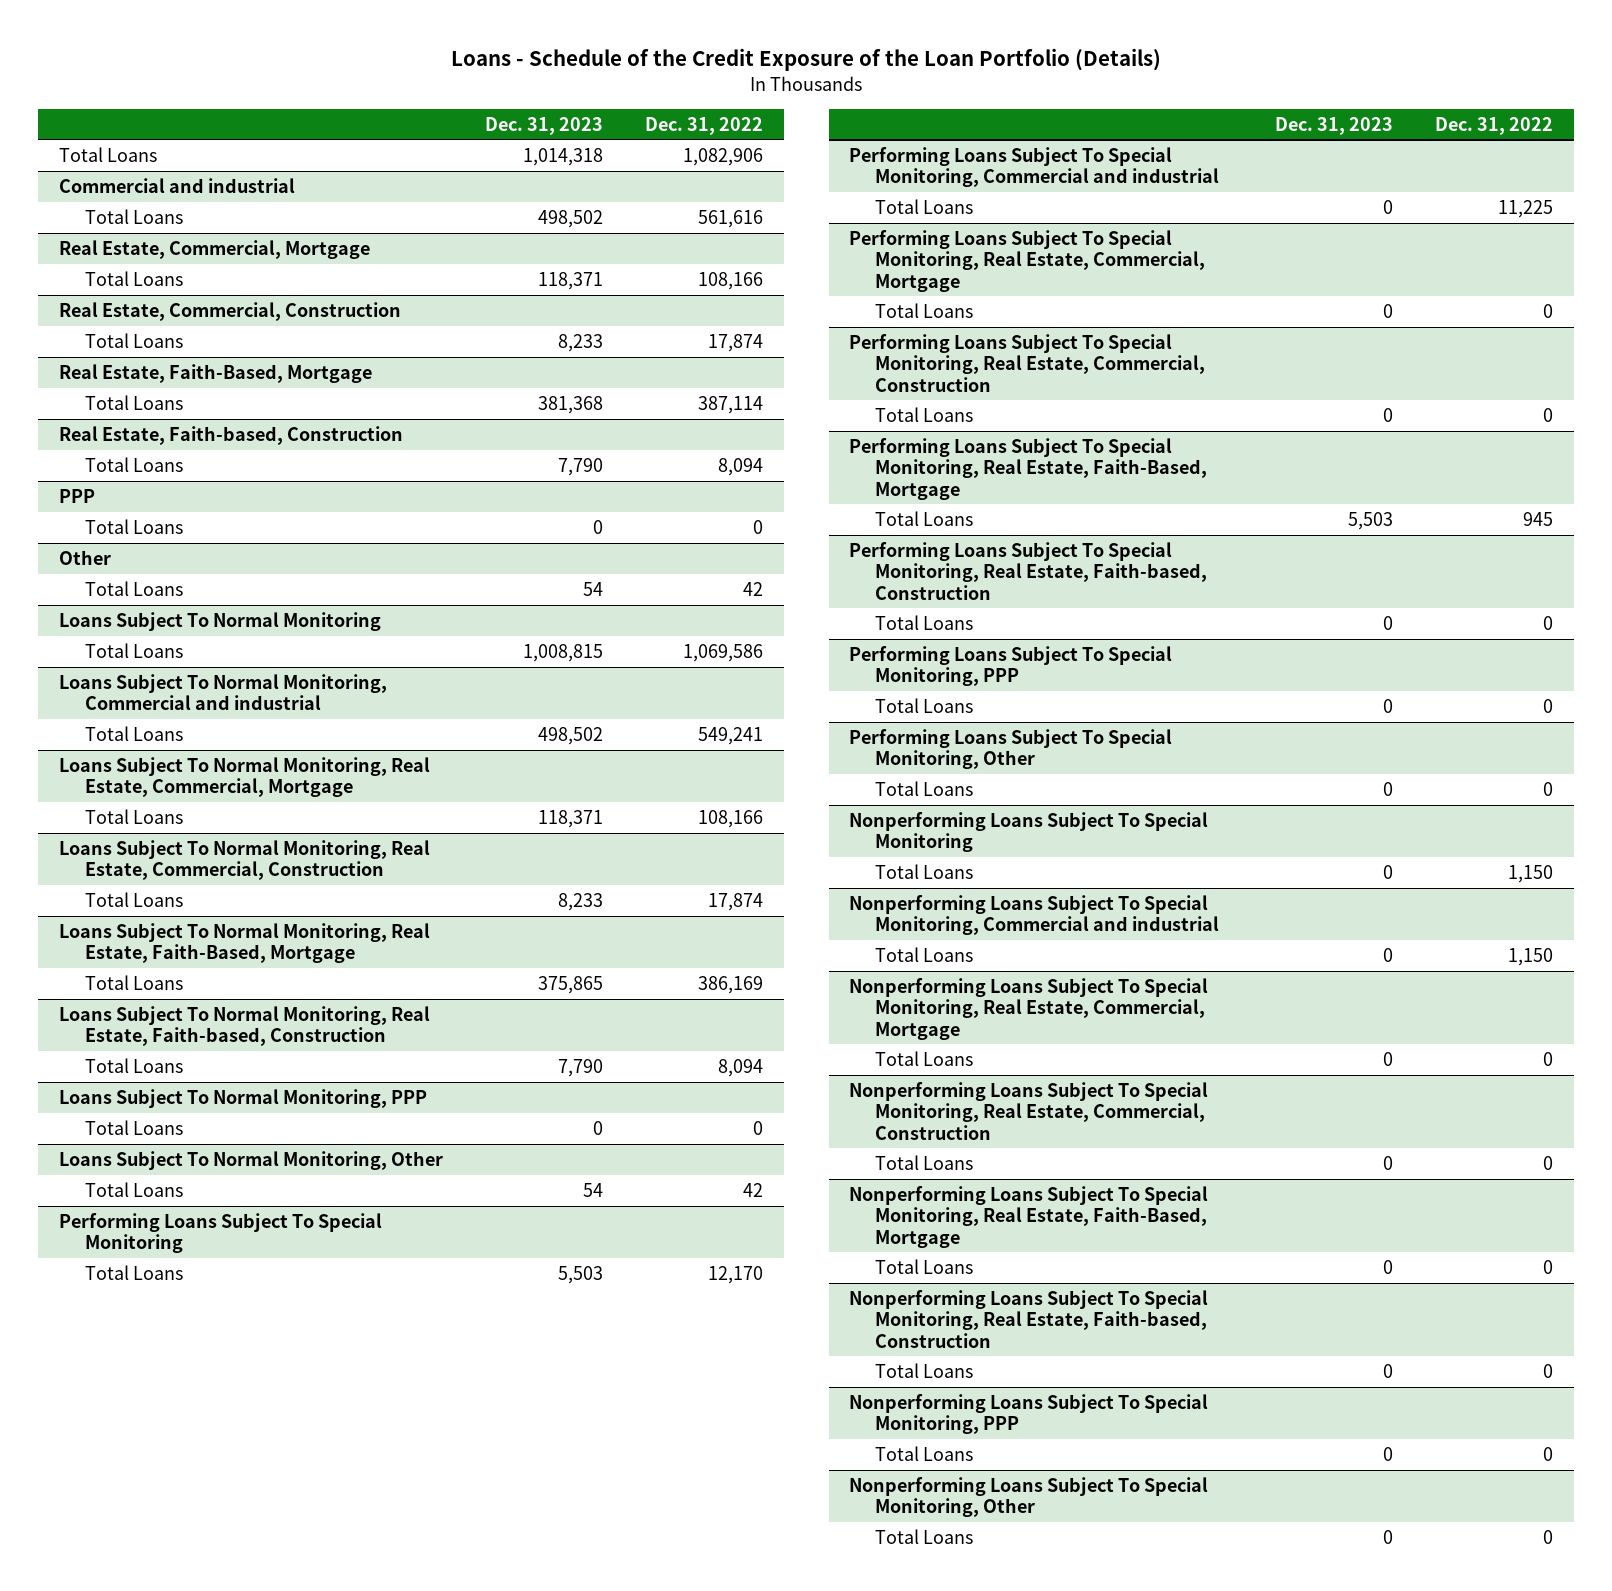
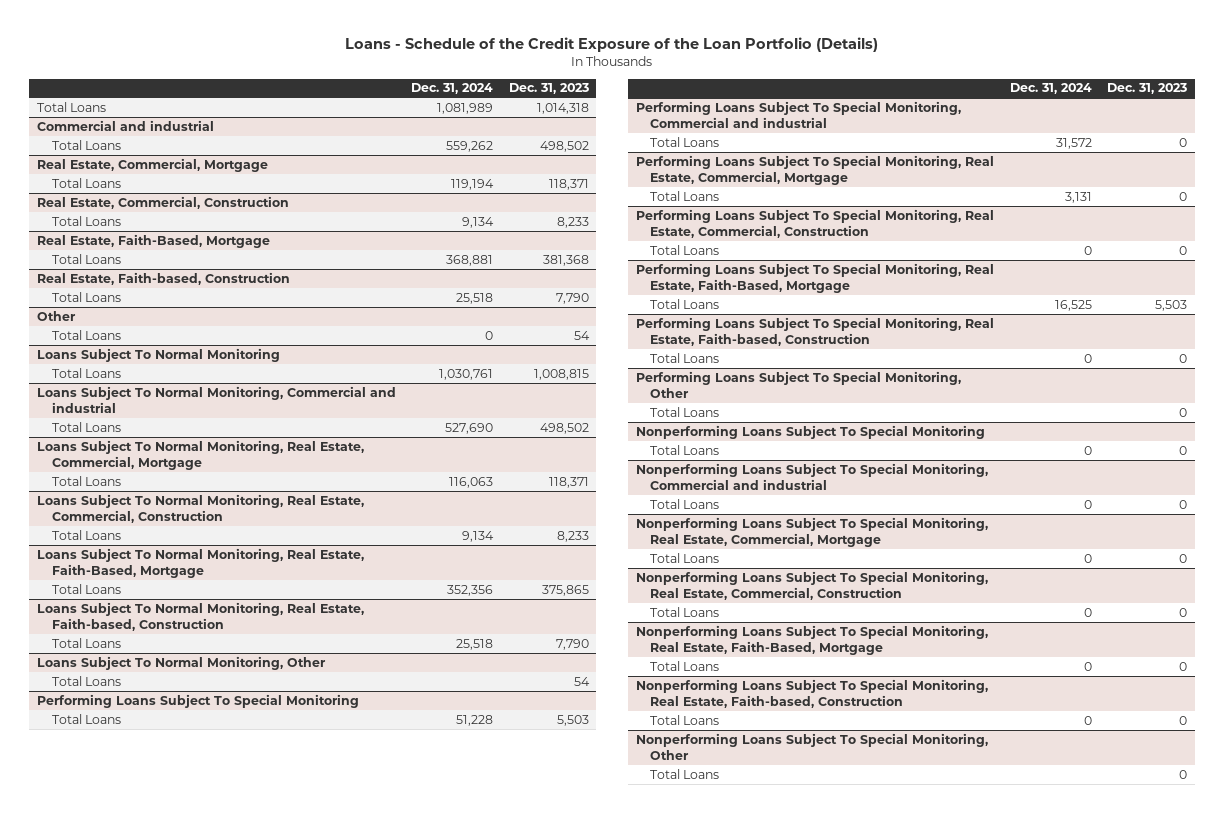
[644,116,763,135] Dec. 31, 2022 -> none
none -> [411,83,494,95] Dec. 31, 2024
[59,488,96,503] PPP -> none
[85,518,184,534] Total Loans -> none
[59,1088,428,1108] Loans Subject To Normal Monitoring, PPP -> none
[85,1119,184,1135] Total Loans -> none
[849,645,1173,687] Performing Loans Subject To Special Monitoring, PPP -> none
[875,697,974,713] Total Loans -> none
[849,1393,1209,1435] Nonperforming Loans Subject To Special Monitoring, PPP -> none
[875,1445,974,1461] Total Loans -> none

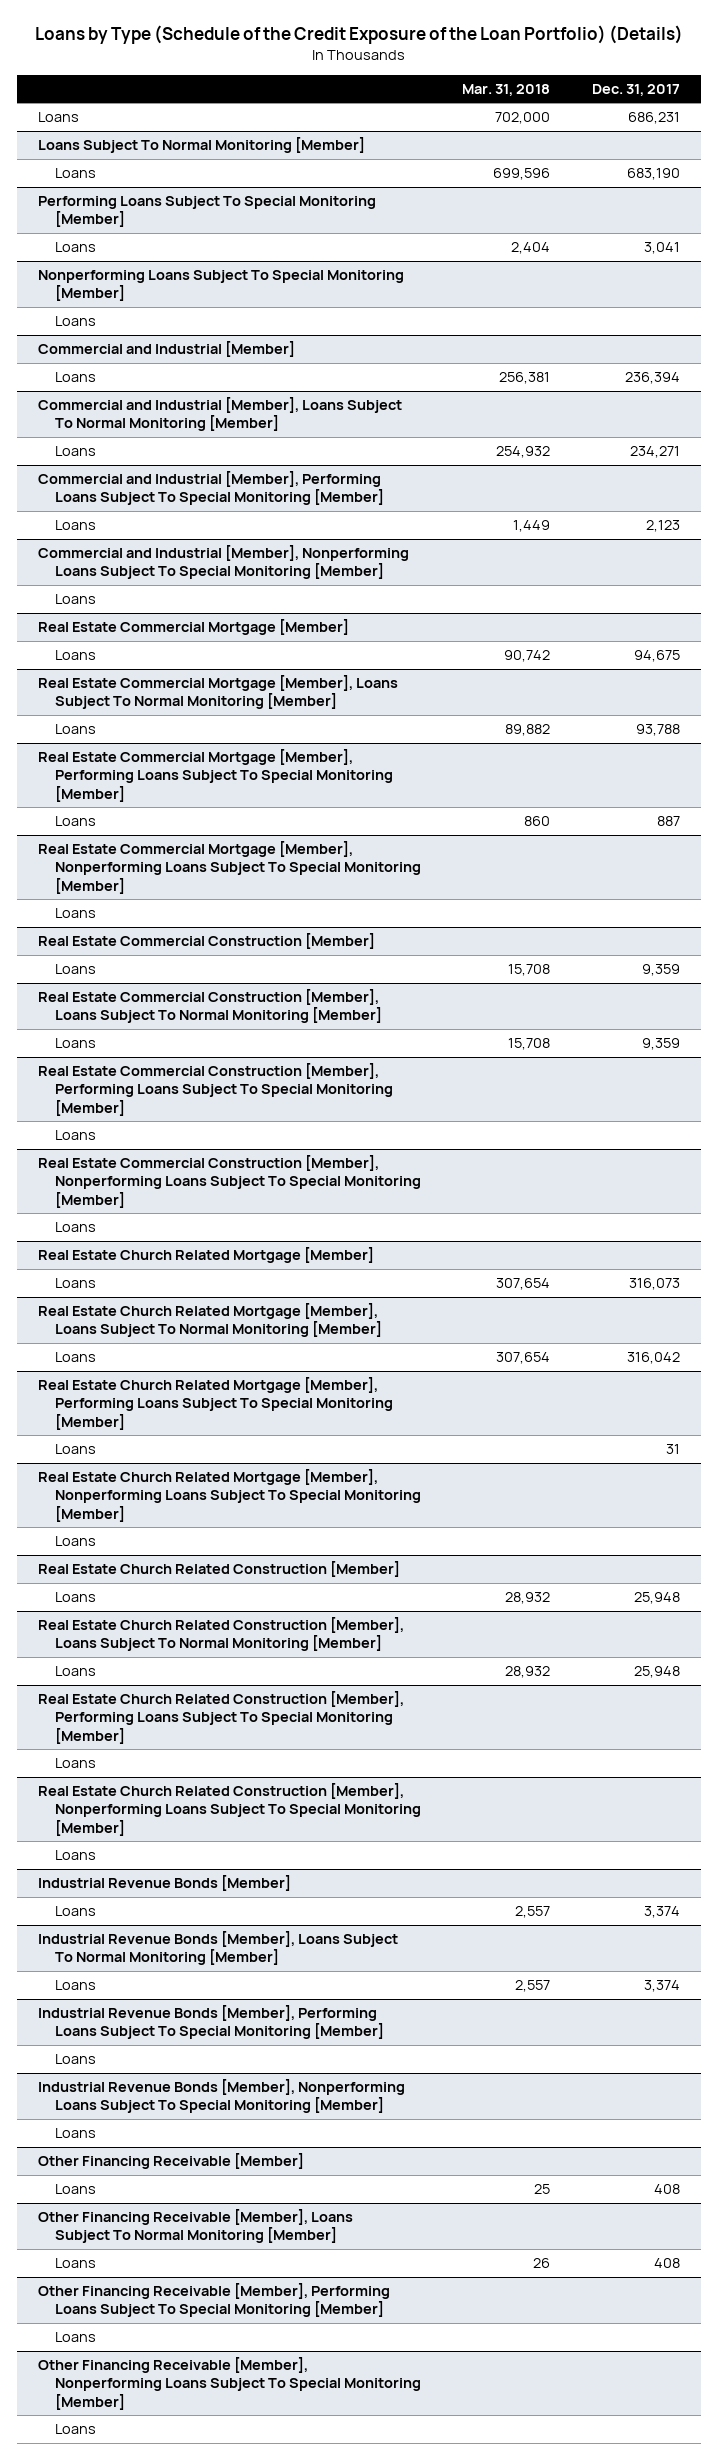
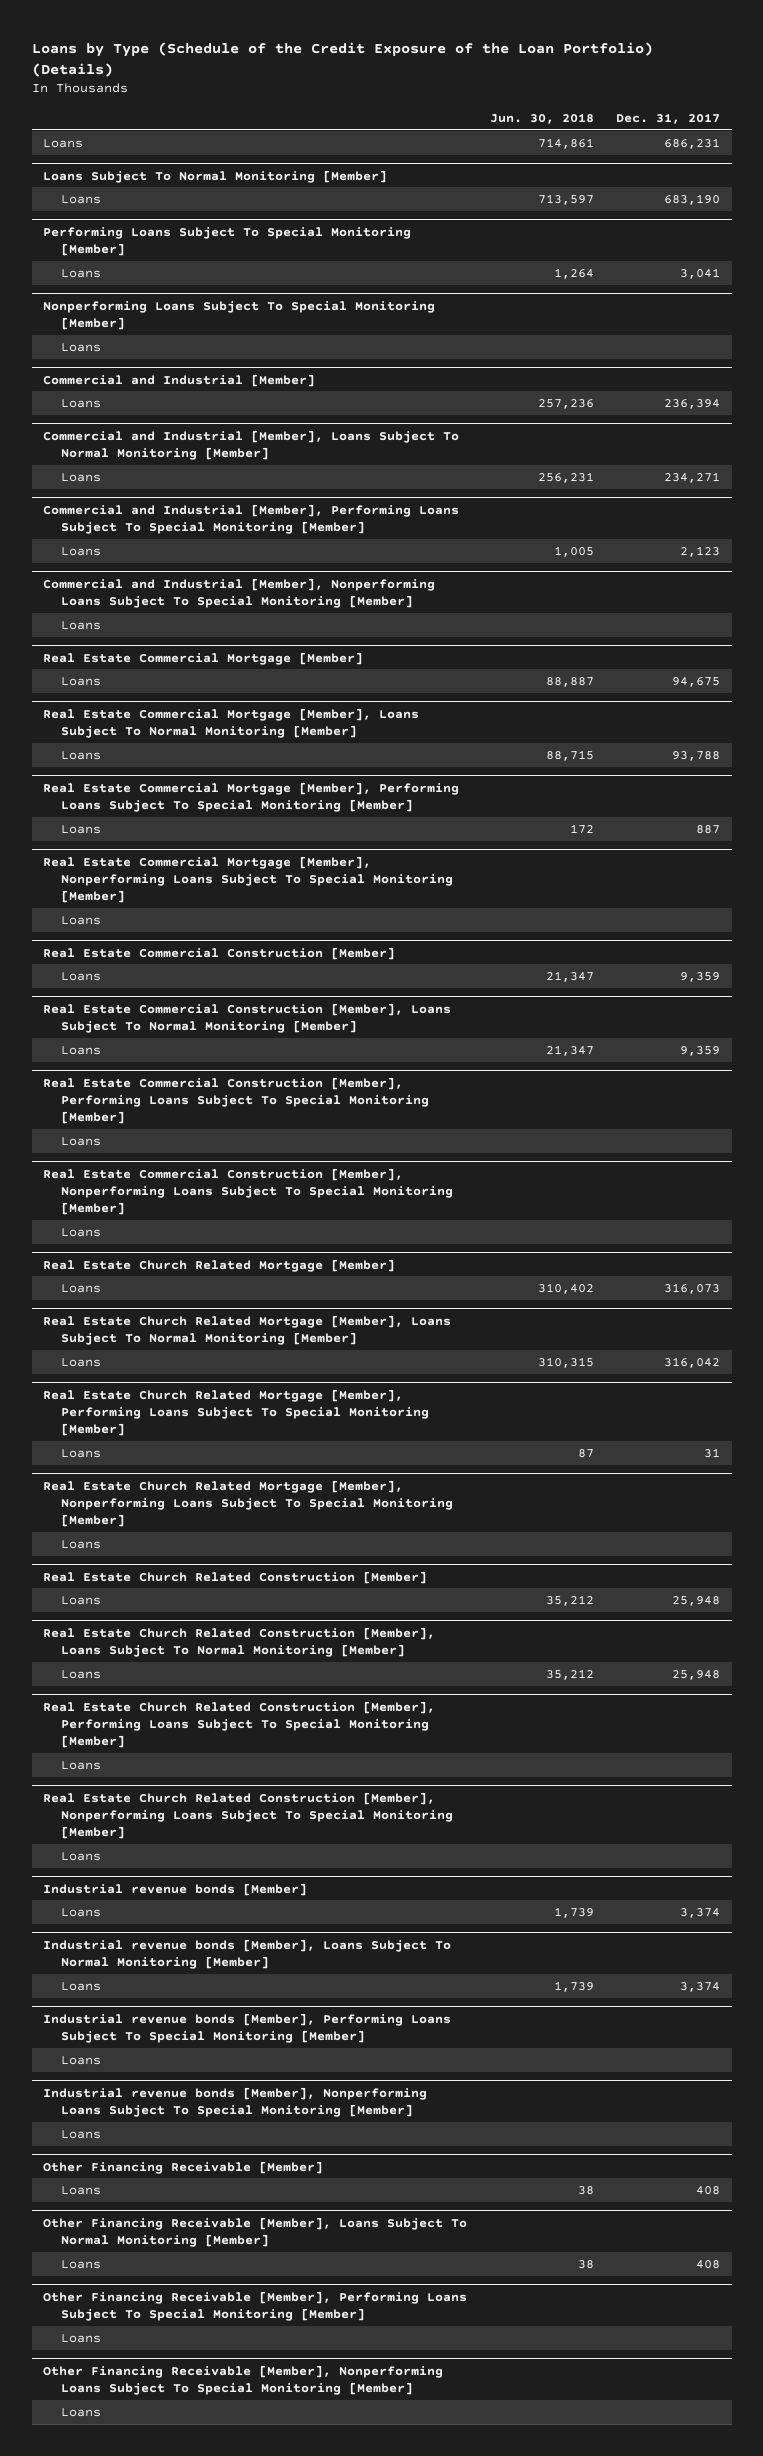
[462,83,551,96] Mar. 31, 2018 -> none
none -> [489,112,594,124] Jun. 30, 2018
[37,1875,291,1892] Industrial Revenue Bonds [Member] -> [42,1882,307,1896] Industrial revenue bonds [Member]
[37,1931,398,1966] Industrial Revenue Bonds [Member], Loans Subject To Normal Monitoring [Member] -> [42,1938,451,1969] Industrial revenue bonds [Member], Loans Subject To Normal Monitoring [Member]
[37,2005,384,2040] Industrial Revenue Bonds [Member], Performing Loans Subject To Special Monitoring [Member] -> [42,2012,451,2043] Industrial revenue bonds [Member], Performing Loans Subject To Special Monitoring [Member]
[37,2079,405,2114] Industrial Revenue Bonds [Member], Nonperforming Loans Subject To Special Monitoring [Member] -> [42,2086,427,2117] Industrial revenue bonds [Member], Nonperforming Loans Subject To Special Monitoring [Member]

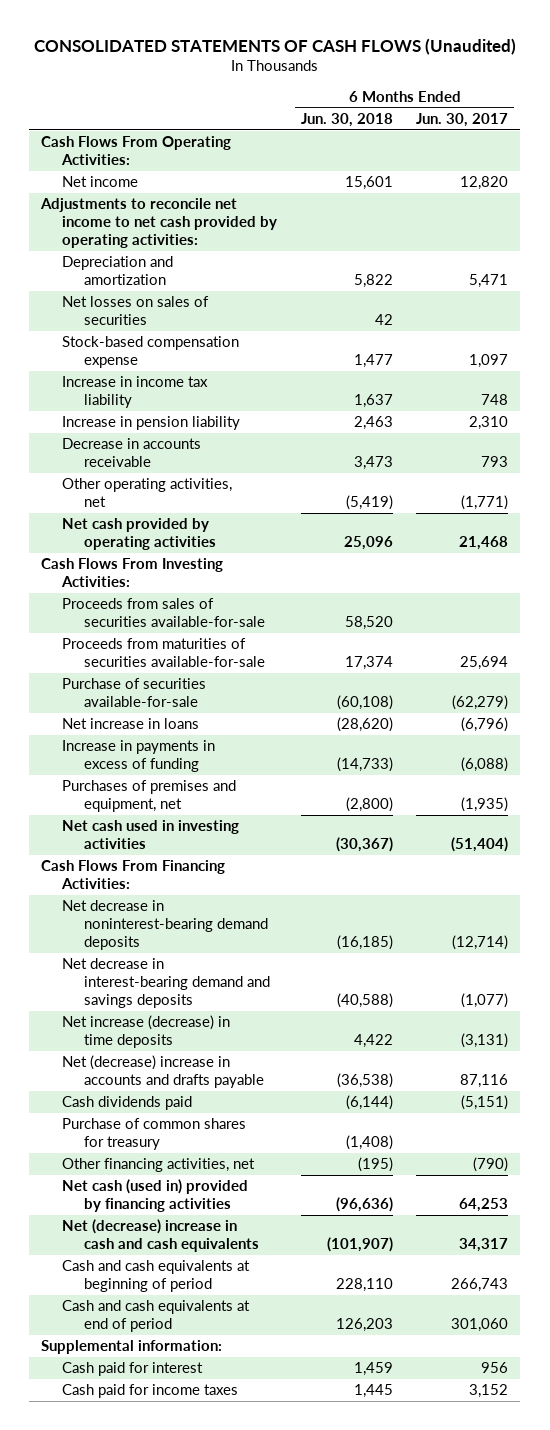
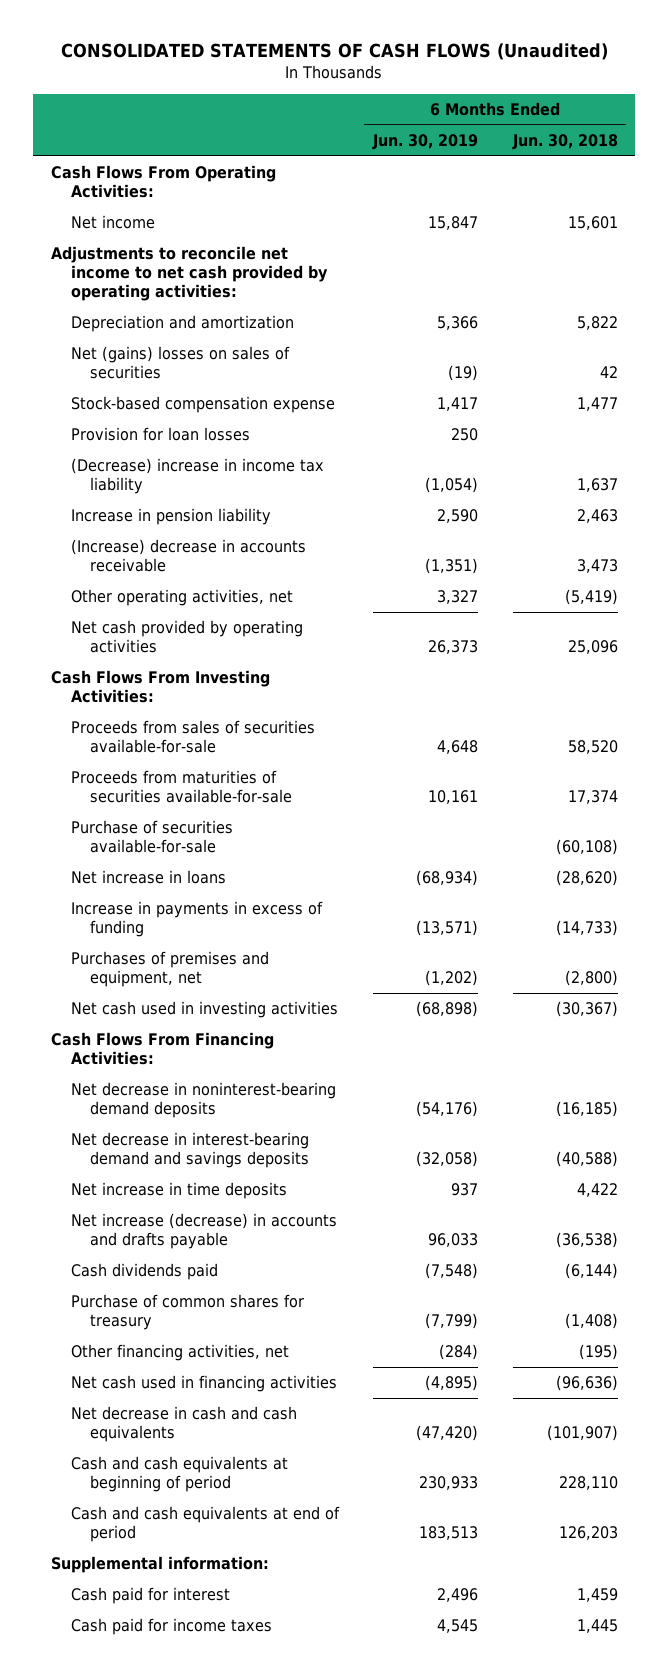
[416,113,509,128] Jun. 30, 2017 -> none
none -> [372,133,479,150] Jun. 30, 2019
[62,296,210,326] Net losses on sales of securities -> [70,346,290,380] Net (gains) losses on sales of securities
none -> [70,427,250,442] Provision for loan losses
[62,376,209,409] Increase in income tax liability -> [70,458,324,495] (Decrease) increase in income tax liability
[62,438,202,468] Decrease in accounts receivable -> [70,539,306,573] (Increase) decrease in accounts receivable
[62,1015,231,1049] Net increase (decrease) in time deposits -> [70,1182,287,1200] Net increase in time deposits
[62,1055,264,1089] Net (decrease) increase in accounts and drafts payable -> [70,1213,337,1250] Net increase (decrease) in accounts and drafts payable
[62,1179,249,1213] Net cash (used in) provided by financing activities -> [70,1375,337,1393] Net cash used in financing activities
[62,1219,259,1253] Net (decrease) increase in cash and cash equivalents -> [70,1406,297,1443] Net decrease in cash and cash equivalents

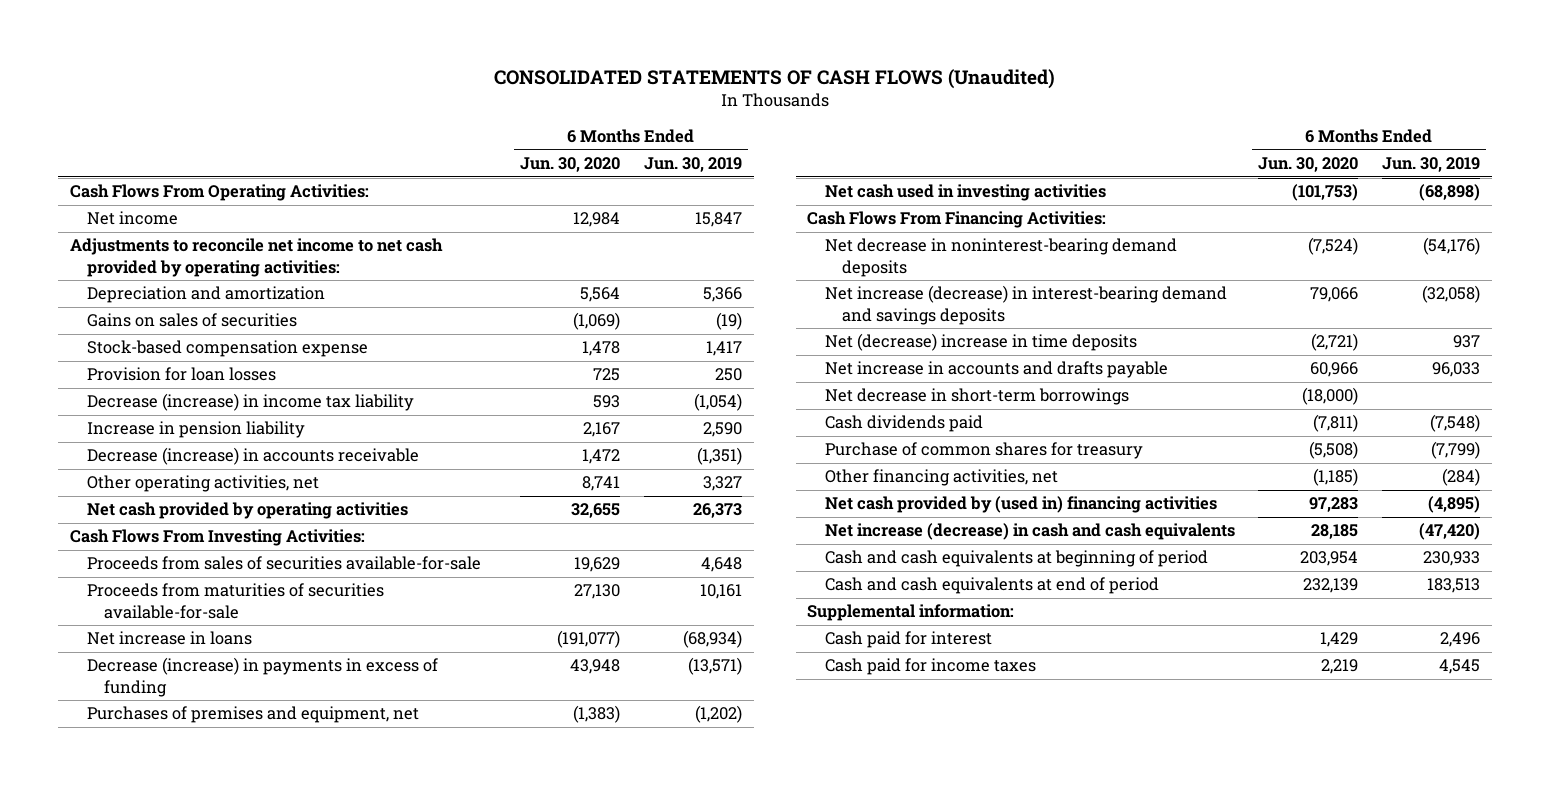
[511,133,618,150] Jun. 30, 2018 -> none
none -> [520,157,621,173] Jun. 30, 2020
[70,346,290,380] Net (gains) losses on sales of securities -> [86,313,297,328] Gains on sales of securities
[70,458,324,495] (Decrease) increase in income tax liability -> [86,393,414,412] Decrease (increase) in income tax liability
[70,539,306,573] (Increase) decrease in accounts receivable -> [86,447,419,466] Decrease (increase) in accounts receivable
[70,820,233,854] Purchase of securities available-for-sale -> none
[70,901,323,938] Increase in payments in excess of funding -> [86,657,438,697] Decrease (increase) in payments in excess of funding
[70,1132,310,1169] Net decrease in interest-bearing demand and savings deposits -> [824,285,1227,325] Net increase (decrease) in interest-bearing demand and savings deposits
[70,1182,287,1200] Net increase in time deposits -> [824,333,1137,352] Net (decrease) increase in time deposits
[70,1213,337,1250] Net increase (decrease) in accounts and drafts payable -> [824,361,1168,379] Net increase in accounts and drafts payable
none -> [824,388,1129,406] Net decrease in short-term borrowings
[70,1375,337,1393] Net cash used in financing activities -> [824,496,1217,514] Net cash provided by (used in) financing activities
[70,1406,297,1443] Net decrease in cash and cash equivalents -> [824,523,1235,541] Net increase (decrease) in cash and cash equivalents

